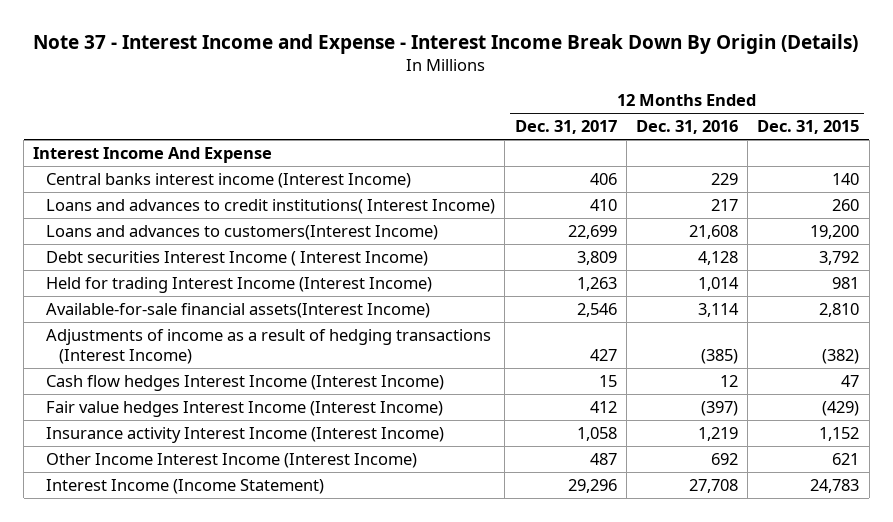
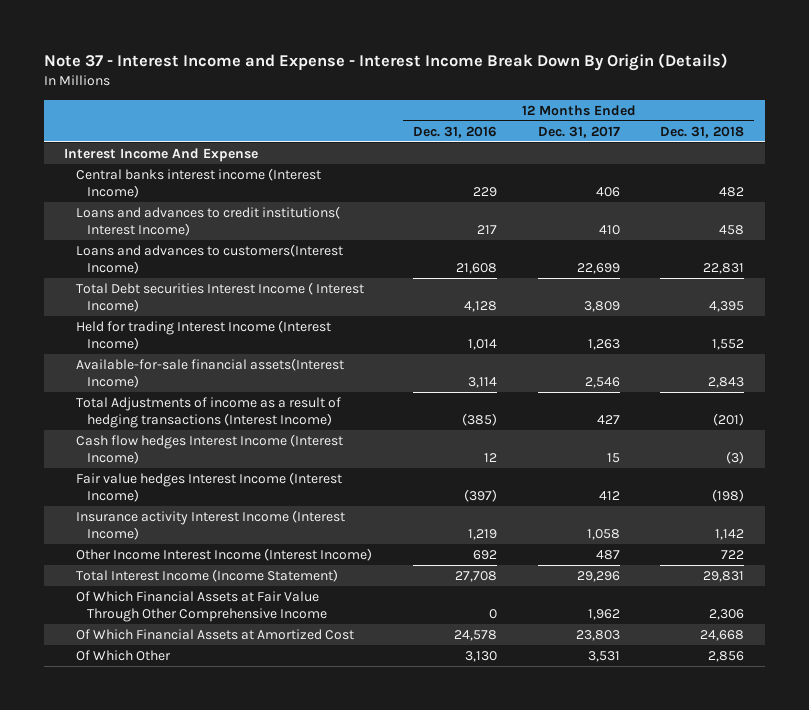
[757,120,860,135] Dec. 31, 2015 -> none
none -> [660,125,745,138] Dec. 31, 2018
[46,250,429,266] Debt securities Interest Income ( Interest Income) -> [75,282,364,313] Total Debt securities Interest Income ( Interest Income)
[46,328,492,365] Adjustments of income as a result of hedging transactions (Interest Income) -> [75,397,341,429] Total Adjustments of income as a result of hedging transactions (Interest Income)
[46,478,325,494] Interest Income (Income Statement) -> [75,569,338,583] Total Interest Income (Income Statement)
none -> [75,591,328,623] Of Which Financial Assets at Fair Value Through Other Comprehensive Income
none -> [75,629,354,641] Of Which Financial Assets at Amortized Cost
none -> [75,650,171,662] Of Which Other

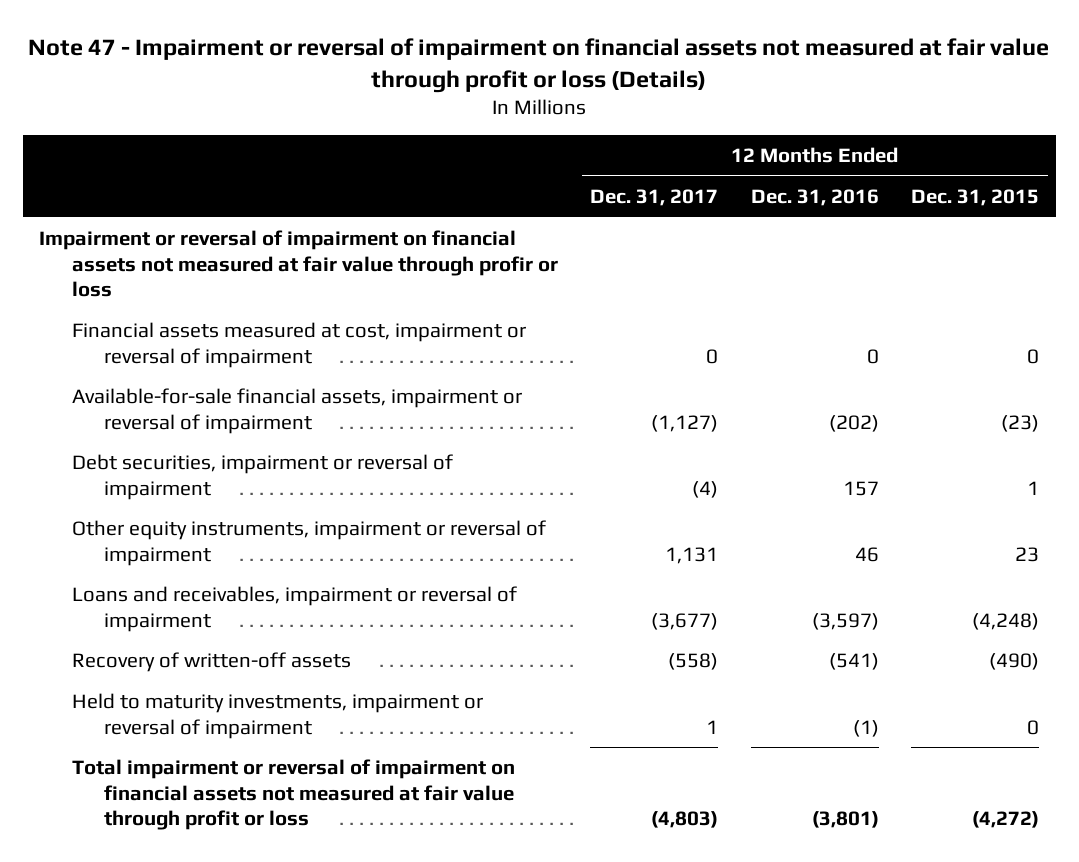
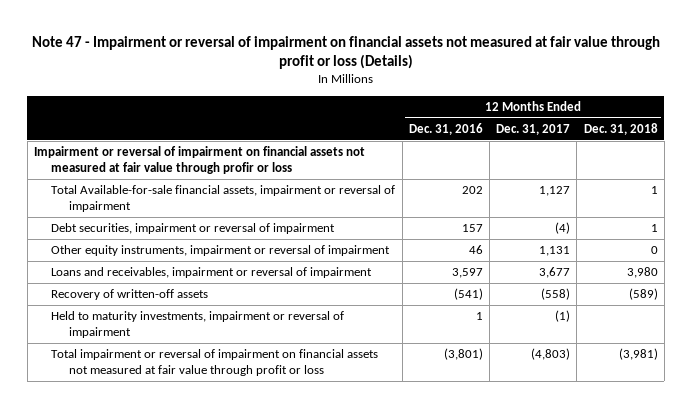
[911,188,1040,206] Dec. 31, 2015 -> none
none -> [583,122,658,135] Dec. 31, 2018
[71,322,526,368] Financial assets measured at cost, impairment or reversal of impairment -> none
[71,388,522,434] Available-for-sale financial assets, impairment or reversal of impairment -> [51,185,396,213] Total Available-for-sale financial assets, impairment or reversal of impairment
[651,414,719,432] (1,127) -> [539,186,571,197] 1,127
[828,414,879,432] (202) -> [461,186,483,195] 202
[651,612,719,630] (3,677) -> [539,267,571,279] 3,677
[811,612,879,630] (3,597) -> [451,268,483,279] 3,597
[706,719,719,734] 1 -> [555,310,571,323] (1)
[852,719,879,737] (1) -> [475,312,483,321] 1

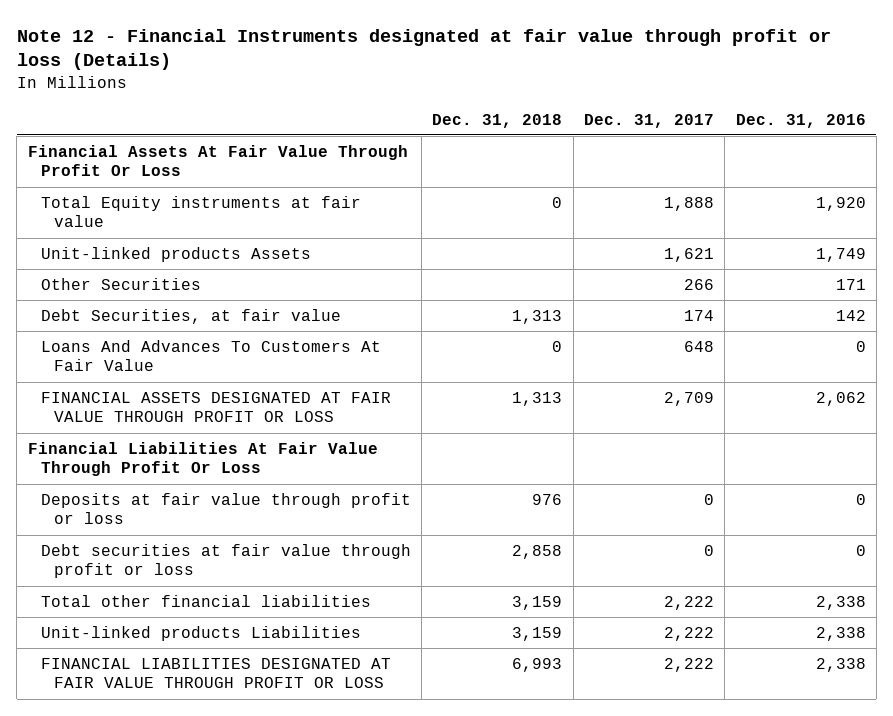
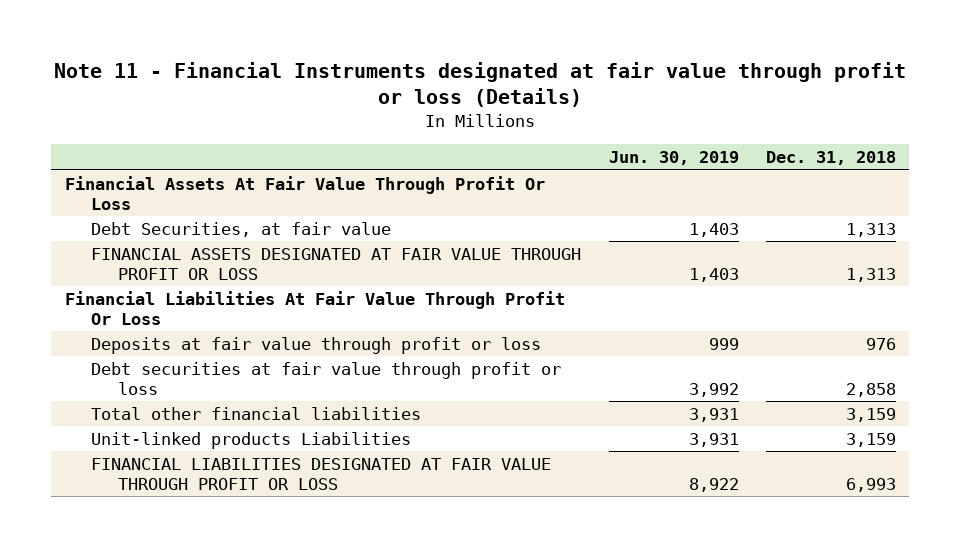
[16,28,831,71] Note 12 - Financial Instruments designated at fair value through profit or loss (Details) -> [54,61,907,108] Note 11 - Financial Instruments designated at fair value through profit or loss (Details)
[583,113,714,128] Dec. 31, 2017 -> none
[735,113,866,128] Dec. 31, 2016 -> none
none -> [608,151,739,166] Jun. 30, 2019
[40,195,361,228] Total Equity instruments at fair value -> none
[40,246,311,262] Unit-linked products Assets -> none
[40,277,201,290] Other Securities -> none
[40,339,381,372] Loans And Advances To Customers At Fair Value -> none

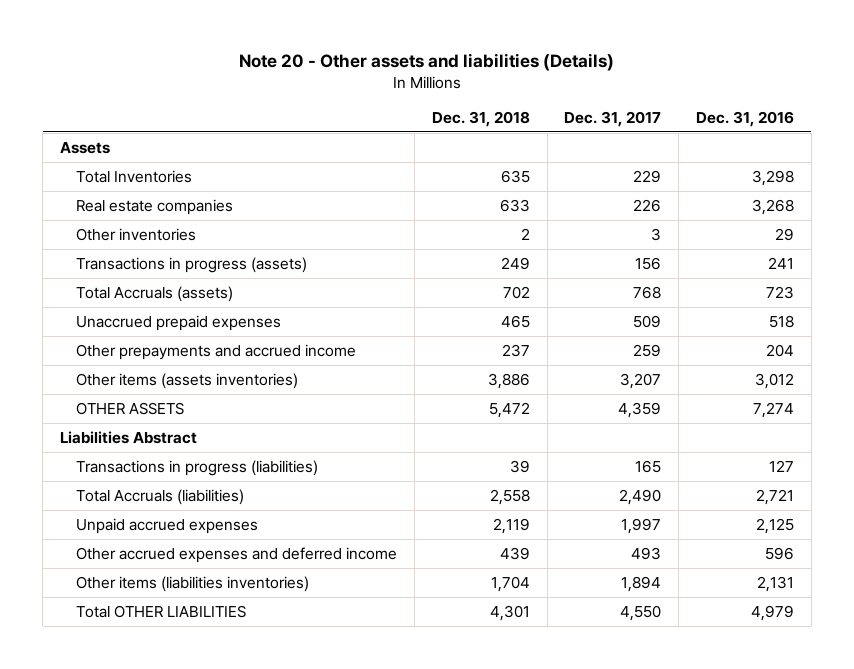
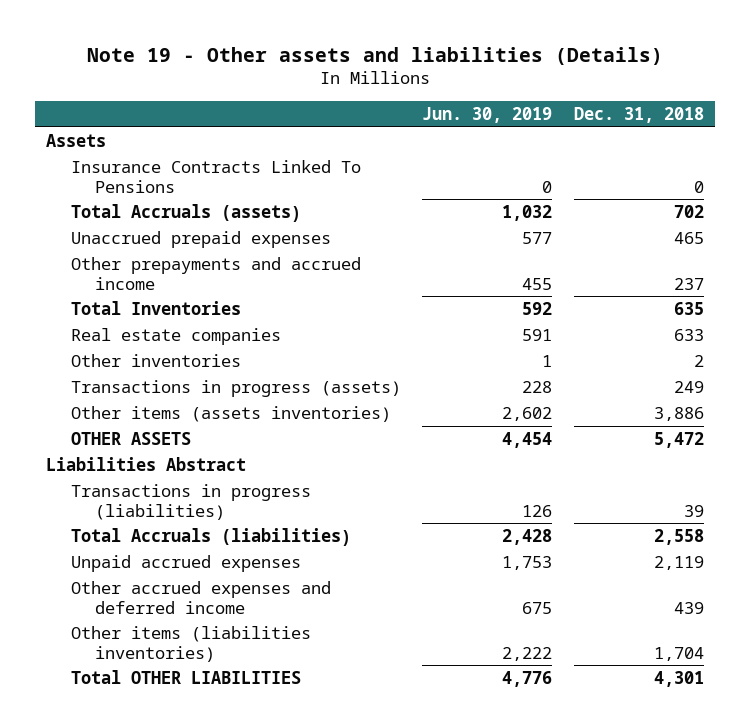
[239,52,615,71] Note 20 - Other assets and liabilities (Details) -> [87,46,664,65] Note 19 - Other assets and liabilities (Details)
[564,110,662,127] Dec. 31, 2017 -> none
[695,110,794,127] Dec. 31, 2016 -> none
none -> [422,107,553,124] Jun. 30, 2019
none -> [70,159,361,193] Insurance Contracts Linked To Pensions
[76,285,234,302] Total Accruals (assets) -> [70,203,301,222] Total Accruals (assets)
[76,314,282,331] Unaccrued prepaid expenses -> [70,230,331,248] Unaccrued prepaid expenses
[76,343,357,360] Other prepayments and accrued income -> [70,256,361,290] Other prepayments and accrued income

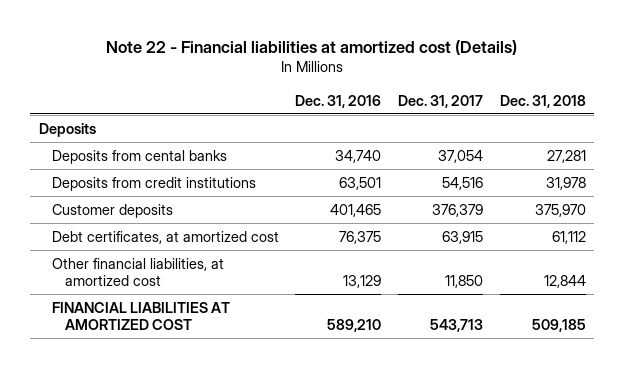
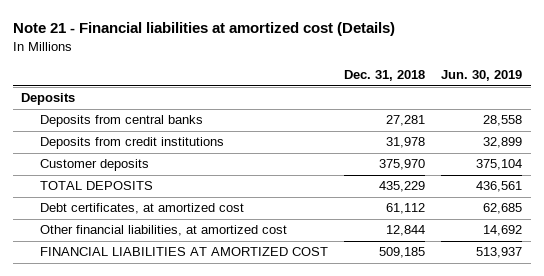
[106,39,518,55] Note 22 - Financial liabilities at amortized cost (Details) -> [12,22,395,37] Note 21 - Financial liabilities at amortized cost (Details)
[295,94,382,108] Dec. 31, 2016 -> none
[397,94,483,108] Dec. 31, 2017 -> none
none -> [441,70,523,82] Jun. 30, 2019
[51,149,227,164] Deposits from cental banks -> [39,115,203,128] Deposits from central banks
none -> [39,181,153,191] TOTAL DEPOSITS

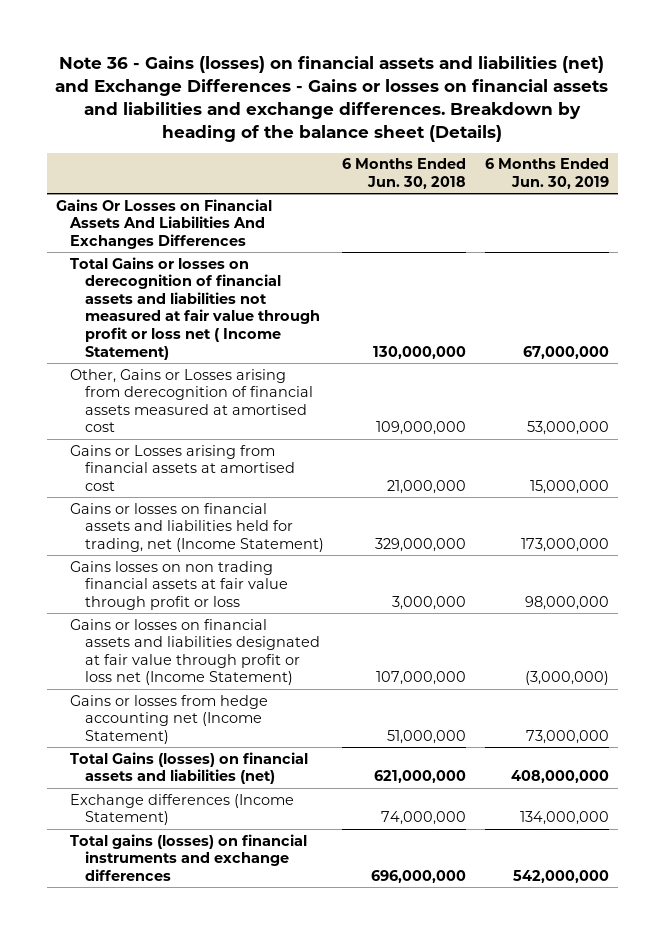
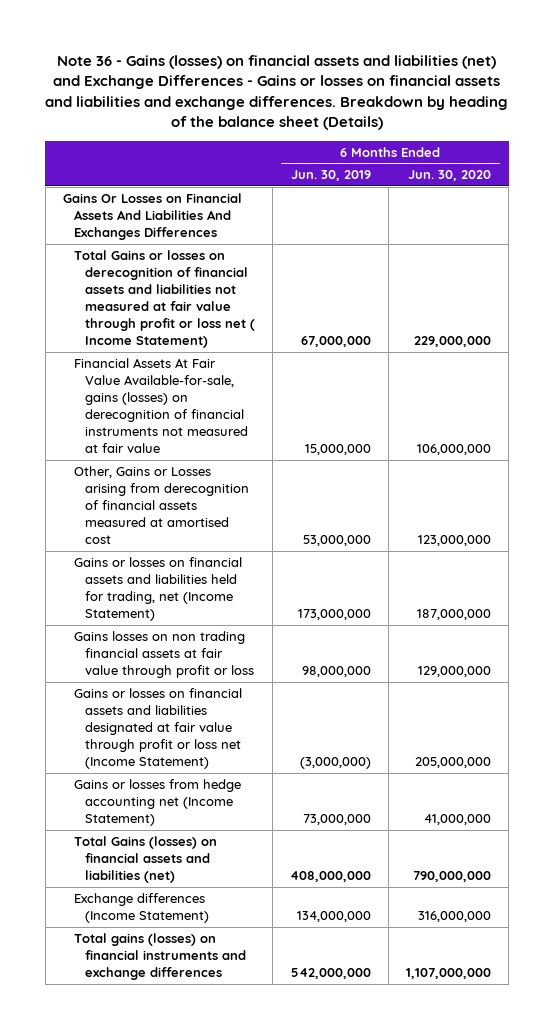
[342,158,467,189] 6 Months Ended Jun. 30, 2018 -> none
none -> [407,170,491,182] Jun. 30, 2020
none -> [73,357,248,454] Financial Assets At Fair Value Available-for-sale, gains (losses) on derecognition of financial instruments not measured at fair value
[70,444,295,491] Gains or Losses arising from financial assets at amortised cost -> none

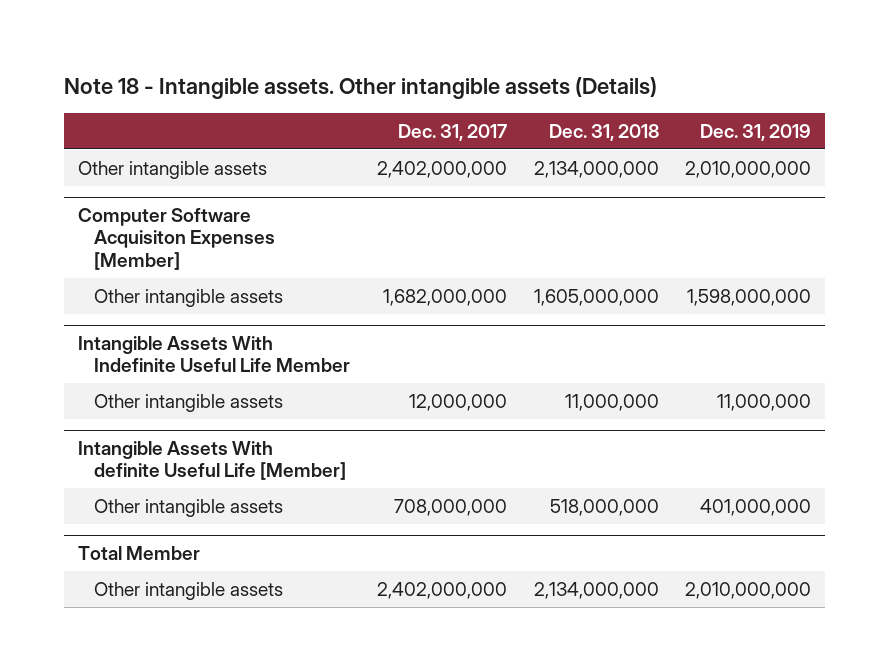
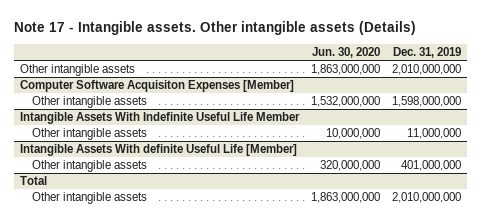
[64,77,658,100] Note 18 - Intangible assets. Other intangible assets (Details) -> [14,21,417,36] Note 17 - Intangible assets. Other intangible assets (Details)
[398,124,508,142] Dec. 31, 2017 -> none
[548,124,659,142] Dec. 31, 2018 -> none
none -> [311,46,380,58] Jun. 30, 2020
[77,546,200,561] Total Member -> [20,176,48,186] Total

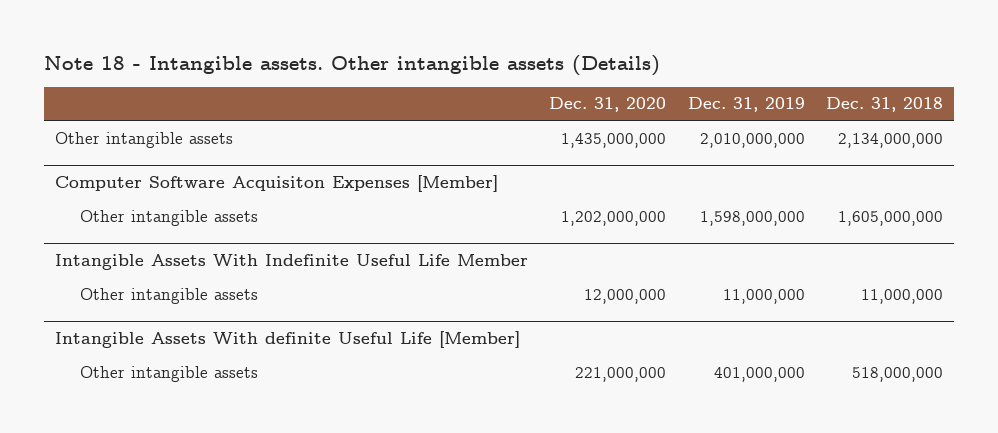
[14,21,417,36] Note 17 - Intangible assets. Other intangible assets (Details) -> [43,54,660,76] Note 18 - Intangible assets. Other intangible assets (Details)
[311,46,380,58] Jun. 30, 2020 -> none
none -> [549,97,667,113] Dec. 31, 2020
none -> [826,97,944,113] Dec. 31, 2018
[20,176,48,186] Total -> none
[32,192,148,205] Other intangible assets -> none

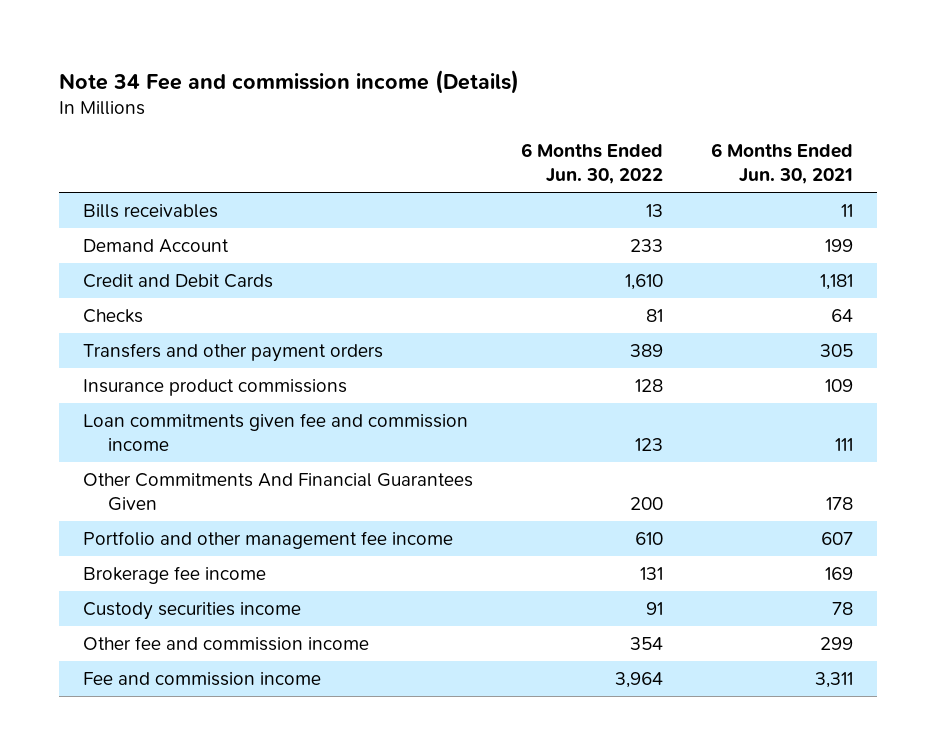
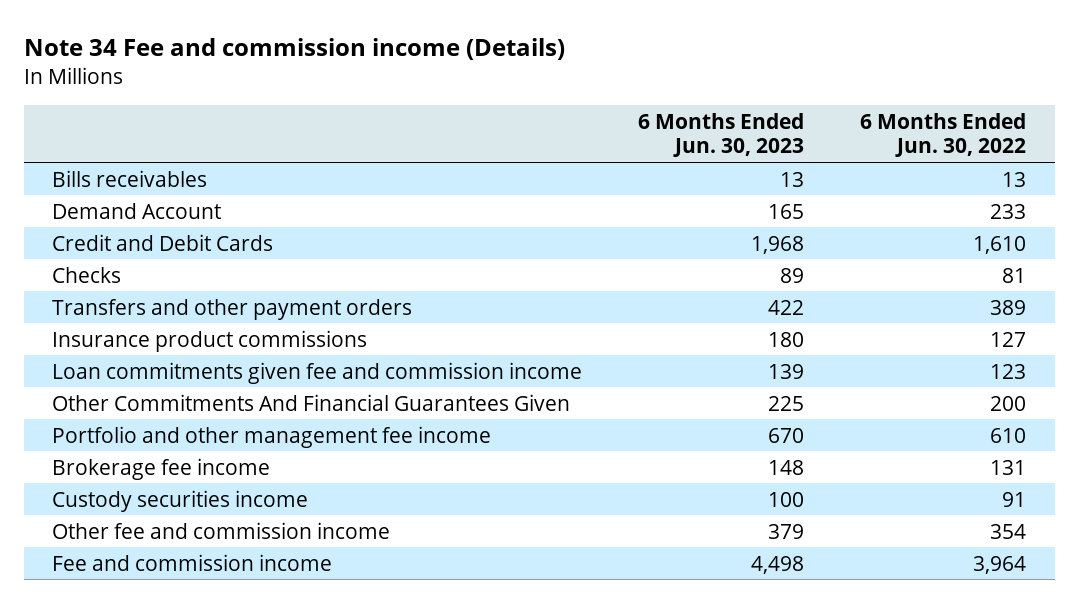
[711,142,854,185] 6 Months Ended Jun. 30, 2021 -> none
none -> [638,112,805,158] 6 Months Ended Jun. 30, 2023
[635,378,664,392] 128 -> [990,331,1027,347] 127

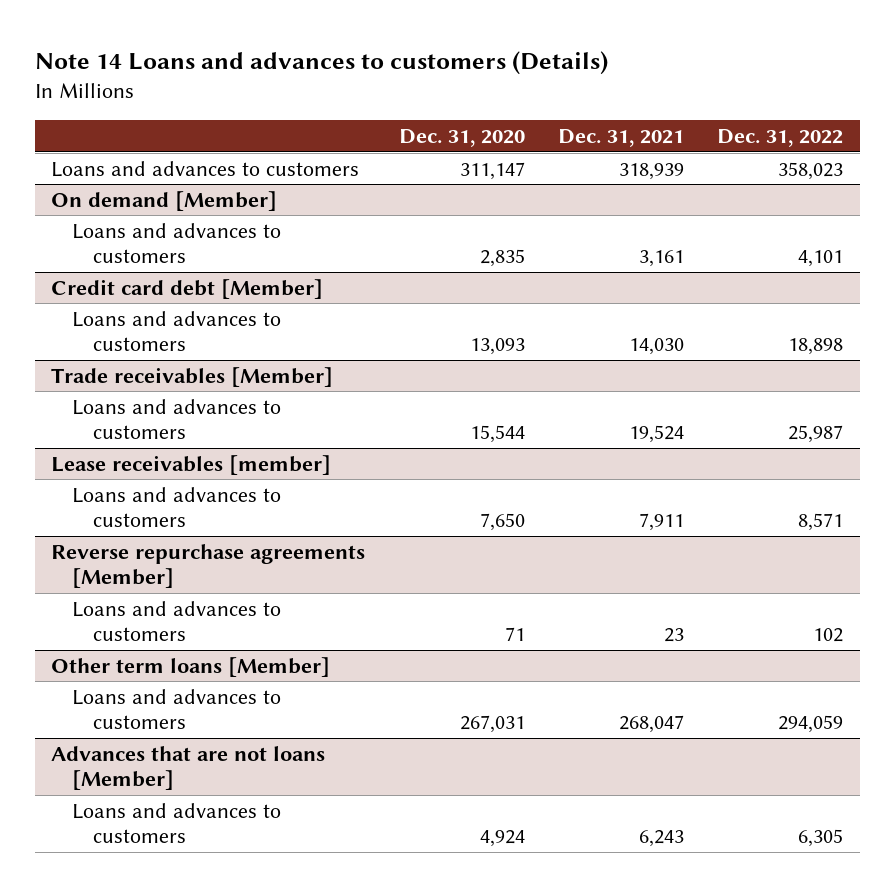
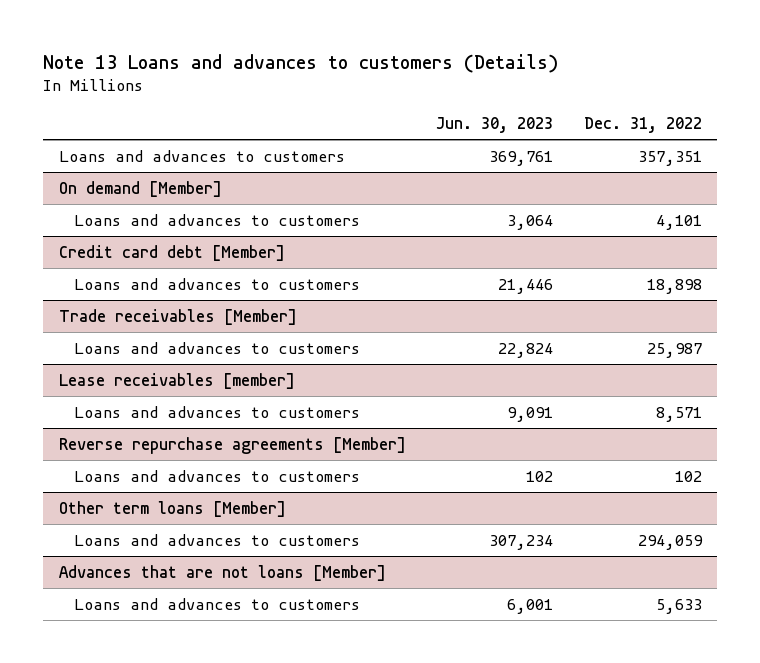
[34,50,608,75] Note 14 Loans and advances to customers (Details) -> [43,53,559,73] Note 13 Loans and advances to customers (Details)
[398,129,525,148] Dec. 31, 2020 -> none
[557,129,684,148] Dec. 31, 2021 -> none
none -> [436,116,554,133] Jun. 30, 2023
[778,161,844,180] 358,023 -> [637,150,702,166] 357,351
[798,829,844,848] 6,305 -> [655,598,702,614] 5,633

